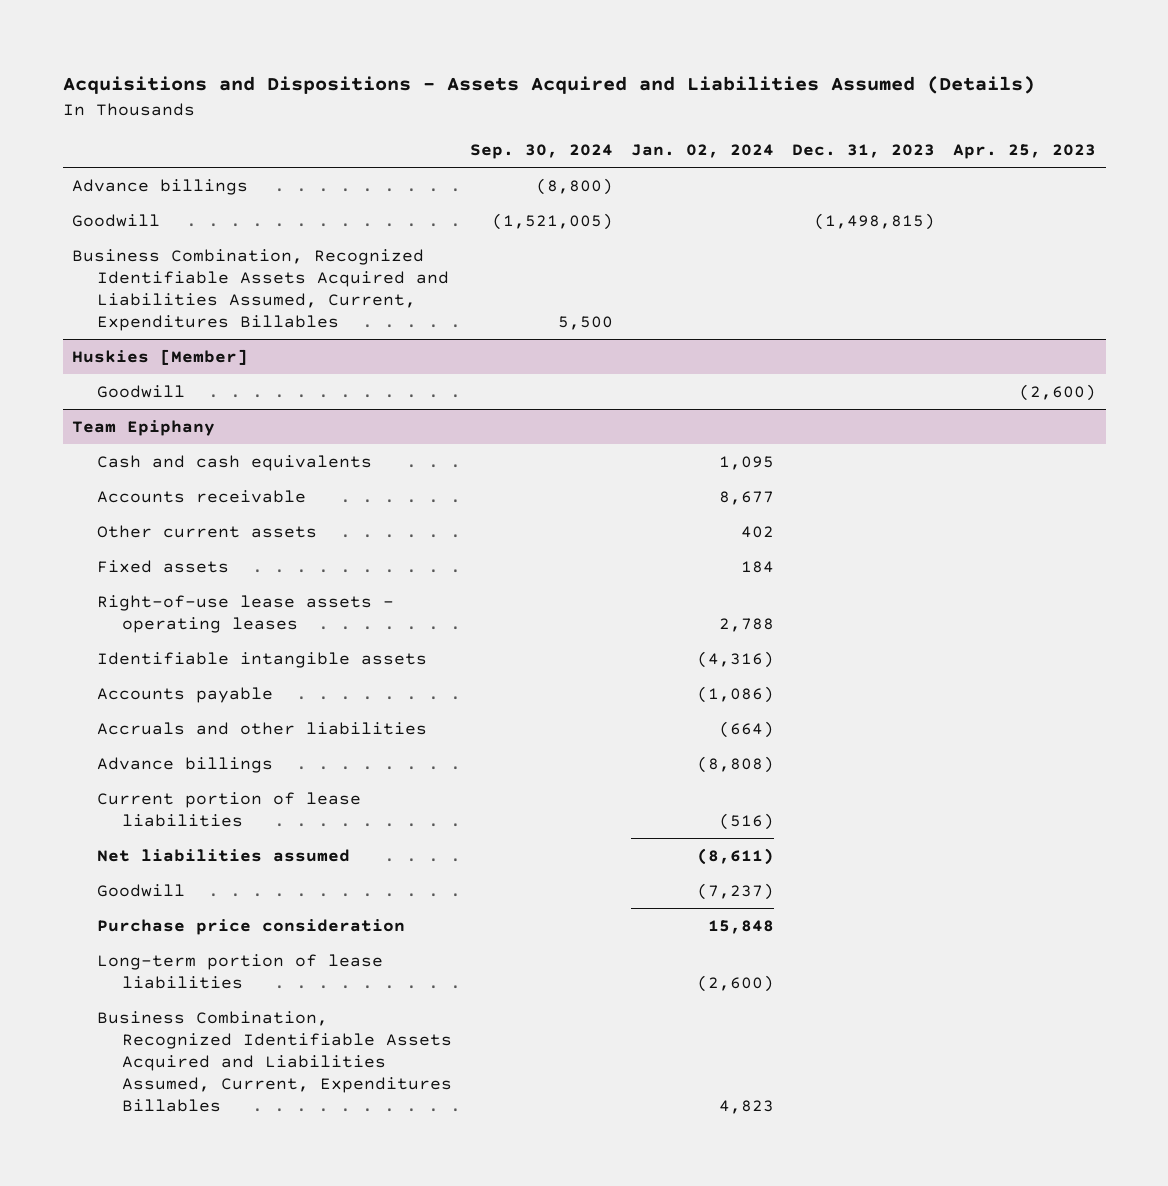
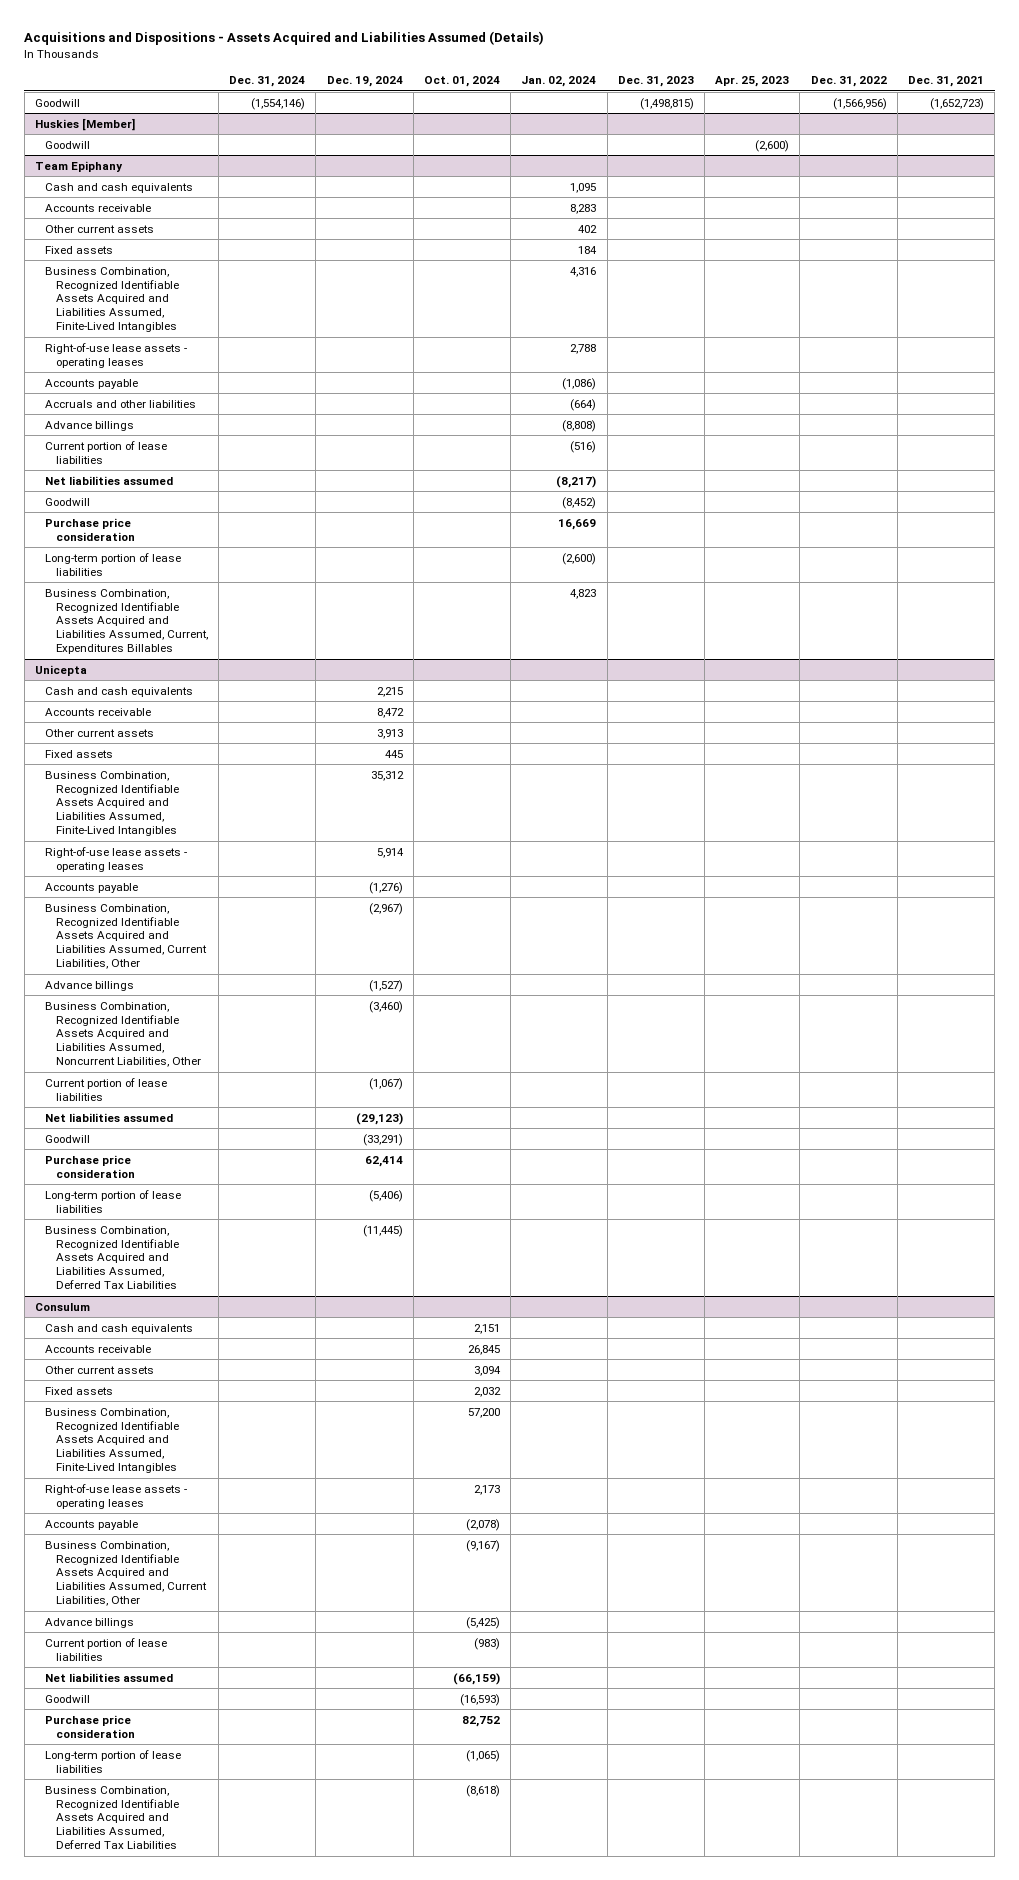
[469,144,613,160] Sep. 30, 2024 -> none
none -> [229,75,306,87] Dec. 31, 2024
none -> [326,75,403,87] Dec. 19, 2024
none -> [423,75,500,87] Oct. 01, 2024
none -> [810,75,887,87] Dec. 31, 2022
none -> [907,75,984,87] Dec. 31, 2021
[71,178,248,195] Advance billings -> none
[71,248,449,331] Business Combination, Recognized Identifiable Assets Acquired and Liabilities Assumed, Current, Expenditures Billables -> none
[719,490,775,505] 8,677 -> [570,203,597,214] 8,283
none -> [45,266,179,333] Business Combination, Recognized Identifiable Assets Acquired and Liabilities Assumed, Finite-Lived Intangibles
[96,651,427,668] Identifiable intangible assets -> none
[697,847,775,865] (8,611) -> [556,475,597,488] (8,217)
[697,882,775,900] (7,237) -> [562,496,597,509] (8,452)
[708,919,775,934] 15,848 -> [558,518,597,530] 16,669
none -> [35,664,88,676] Unicepta
none -> [45,686,194,697] Cash and cash equivalents
none -> [45,707,152,716] Accounts receivable
none -> [45,728,155,737] Other current assets
none -> [45,749,114,758] Fixed assets
none -> [45,770,179,837] Business Combination, Recognized Identifiable Assets Acquired and Liabilities Assumed, Finite-Lived Intangibles
none -> [45,846,188,872] Right-of-use lease assets - operating leases
none -> [45,882,139,893] Accounts payable
none -> [45,903,207,970] Business Combination, Recognized Identifiable Assets Acquired and Liabilities Assumed, Current Liabilities, Other
none -> [45,980,135,991] Advance billings
none -> [45,1001,201,1068] Business Combination, Recognized Identifiable Assets Acquired and Liabilities Assumed, Noncurrent Liabilities, Other
none -> [45,1077,168,1101] Current portion of lease liabilities
none -> [45,1112,174,1122] Net liabilities assumed
none -> [45,1134,91,1143] Goodwill
none -> [45,1154,135,1178] Purchase price consideration
none -> [45,1189,182,1213] Long-term portion of lease liabilities
none -> [45,1225,179,1290] Business Combination, Recognized Identifiable Assets Acquired and Liabilities Assumed, Deferred Tax Liabilities
none -> [35,1302,91,1311] Consulum
none -> [45,1323,194,1334] Cash and cash equivalents
none -> [45,1344,152,1353] Accounts receivable
none -> [45,1365,155,1374] Other current assets
none -> [45,1386,114,1395] Fixed assets
none -> [45,1407,179,1474] Business Combination, Recognized Identifiable Assets Acquired and Liabilities Assumed, Finite-Lived Intangibles
none -> [45,1483,188,1509] Right-of-use lease assets - operating leases
none -> [45,1519,139,1530] Accounts payable
none -> [45,1540,207,1607] Business Combination, Recognized Identifiable Assets Acquired and Liabilities Assumed, Current Liabilities, Other
none -> [45,1617,135,1628] Advance billings
none -> [45,1637,168,1661] Current portion of lease liabilities
none -> [45,1672,174,1682] Net liabilities assumed
none -> [45,1694,91,1703] Goodwill
none -> [45,1714,135,1738] Purchase price consideration
none -> [45,1749,182,1773] Long-term portion of lease liabilities
none -> [45,1785,179,1850] Business Combination, Recognized Identifiable Assets Acquired and Liabilities Assumed, Deferred Tax Liabilities

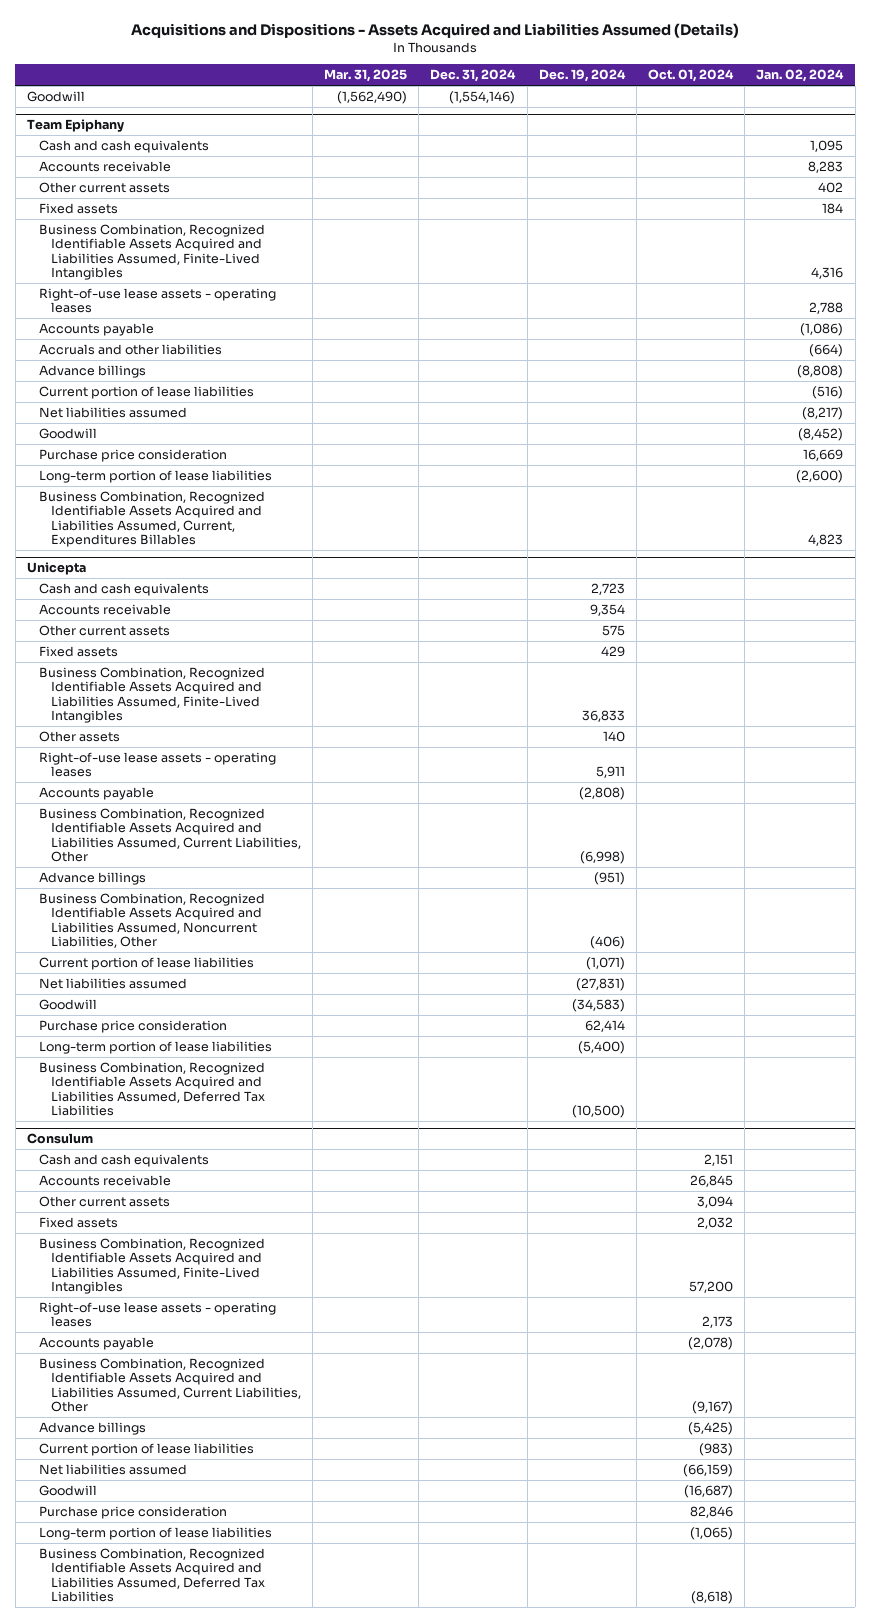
[617,75,694,87] Dec. 31, 2023 -> none
[715,75,790,87] Apr. 25, 2023 -> none
[810,75,887,87] Dec. 31, 2022 -> none
[907,75,984,87] Dec. 31, 2021 -> none
none -> [324,69,408,83] Mar. 31, 2025
[35,117,136,131] Huskies [Member] -> none
[45,140,91,149] Goodwill -> none
[376,686,403,697] 2,215 -> [590,583,625,596] 2,723
[376,707,404,718] 8,472 -> [589,604,625,617] 9,354
[376,728,403,739] 3,913 -> [601,625,625,637] 575
[384,749,403,758] 445 -> [600,646,625,658] 429
[370,770,404,781] 35,312 -> [581,710,625,723] 36,833
none -> [39,731,121,743] Other assets
[376,847,404,858] 5,914 -> [595,766,625,779] 5,911
[368,881,403,894] (1,276) -> [578,787,625,801] (2,808)
[368,902,403,915] (2,967) -> [579,851,625,865] (6,998)
[368,979,403,992] (1,527) -> [593,872,625,886] (951)
[368,1000,403,1013] (3,460) -> [589,936,625,950] (406)
[368,1077,403,1090] (1,067) -> [585,957,625,971] (1,071)
[355,1112,403,1125] (29,123) -> [575,978,625,992] (27,831)
[362,1133,403,1146] (33,291) -> [571,999,625,1013] (34,583)
[368,1189,403,1202] (5,406) -> [577,1041,625,1055] (5,400)
[362,1224,403,1237] (11,445) -> [571,1105,625,1119] (10,500)
[459,1693,500,1706] (16,593) -> [684,1485,734,1499] (16,687)
[461,1715,500,1727] 82,752 -> [690,1506,734,1519] 82,846

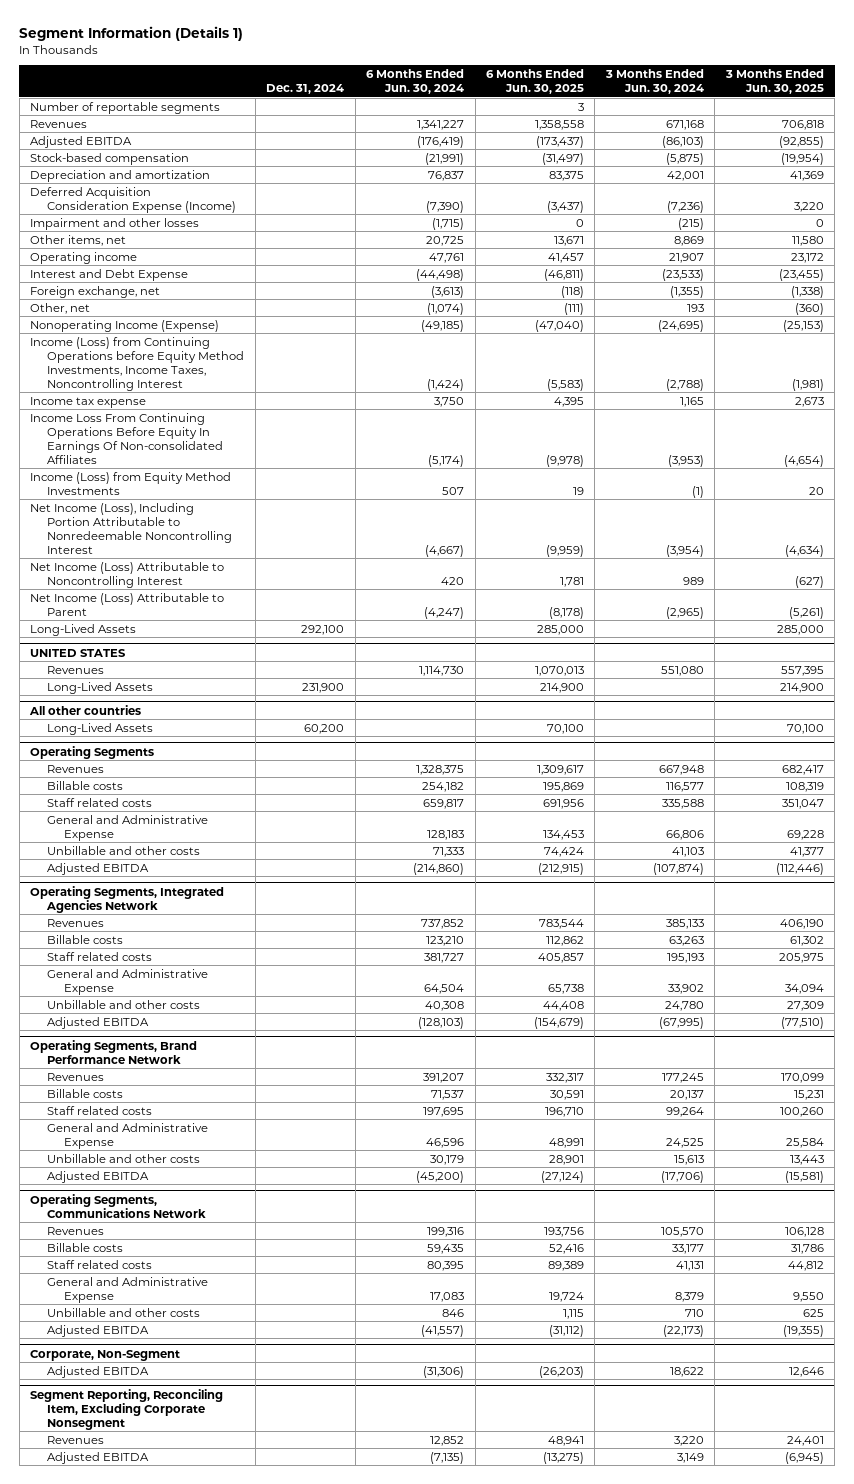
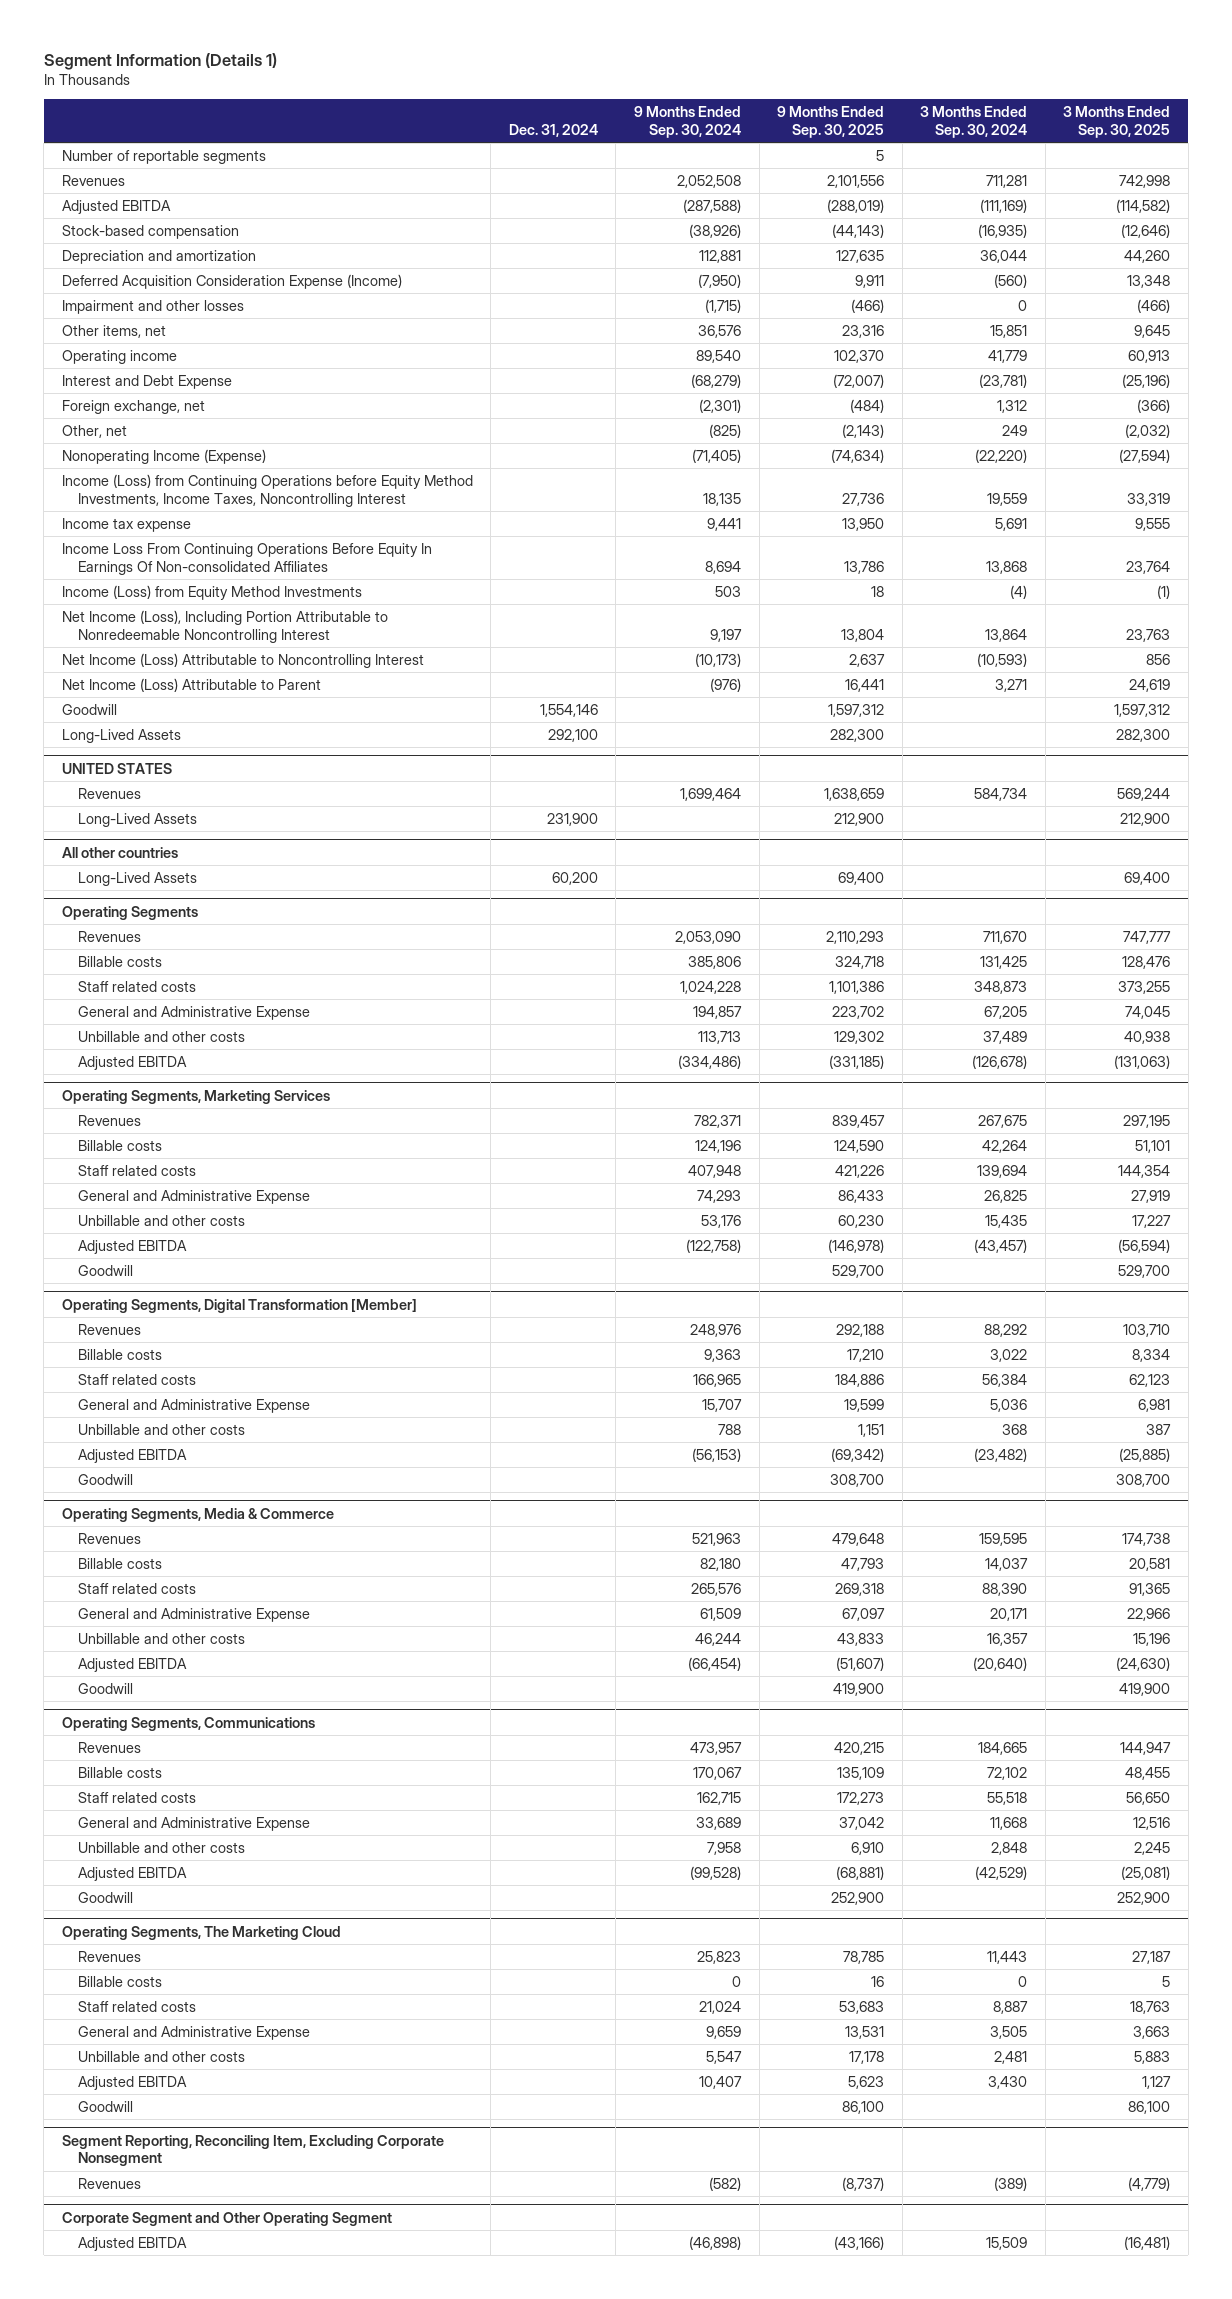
[366,69,465,95] 6 Months Ended Jun. 30, 2024 -> none
[485,69,584,95] 6 Months Ended Jun. 30, 2025 -> none
[604,69,704,95] 3 Months Ended Jun. 30, 2024 -> none
[724,69,824,95] 3 Months Ended Jun. 30, 2025 -> none
none -> [633,105,741,138] 9 Months Ended Sep. 30, 2024
none -> [777,105,885,138] 9 Months Ended Sep. 30, 2025
none -> [920,105,1028,138] 3 Months Ended Sep. 30, 2024
none -> [1063,105,1171,138] 3 Months Ended Sep. 30, 2025
none -> [61,703,117,715] Goodwill
[30,885,225,913] Operating Segments, Integrated Agencies Network -> none
[47,918,105,927] Revenues -> none
[47,934,124,944] Billable costs -> none
[47,951,153,961] Staff related costs -> none
[47,968,209,995] General and Administrative Expense -> none
[47,999,201,1009] Unbillable and other costs -> none
[47,1016,150,1029] Adjusted EBITDA -> none
[30,1039,198,1064] Operating Segments, Brand Performance Network -> none
[47,1072,105,1081] Revenues -> none
[47,1088,124,1098] Billable costs -> none
[47,1105,153,1115] Staff related costs -> none
[47,1122,209,1149] General and Administrative Expense -> none
[47,1153,201,1163] Unbillable and other costs -> none
[47,1170,150,1183] Adjusted EBITDA -> none
none -> [61,1089,330,1104] Operating Segments, Marketing Services
none -> [78,1114,142,1126] Revenues
none -> [78,1139,163,1151] Billable costs
none -> [78,1164,197,1176] Staff related costs
none -> [78,1189,311,1204] General and Administrative Expense
none -> [78,1214,246,1226] Unbillable and other costs
none -> [78,1239,188,1254] Adjusted EBITDA
none -> [78,1264,134,1276] Goodwill
none -> [61,1298,417,1313] Operating Segments, Digital Transformation [Member]
none -> [78,1323,142,1335] Revenues
none -> [78,1348,163,1360] Billable costs
none -> [78,1373,197,1385] Staff related costs
none -> [78,1398,311,1413] General and Administrative Expense
none -> [78,1423,246,1435] Unbillable and other costs
none -> [78,1448,188,1463] Adjusted EBITDA
none -> [78,1473,134,1485] Goodwill
none -> [61,1507,334,1522] Operating Segments, Media & Commerce
none -> [78,1532,142,1544] Revenues
none -> [78,1557,163,1569] Billable costs
none -> [78,1582,197,1594] Staff related costs
none -> [78,1607,311,1622] General and Administrative Expense
none -> [78,1632,246,1644] Unbillable and other costs
none -> [78,1657,188,1672] Adjusted EBITDA
none -> [78,1682,134,1694] Goodwill
[30,1193,207,1218] Operating Segments, Communications Network -> [61,1716,315,1731] Operating Segments, Communications
[30,1349,181,1361] Corporate, Non-Segment -> none
[47,1365,150,1378] Adjusted EBITDA -> none
none -> [78,1891,134,1903] Goodwill
none -> [61,1925,341,1940] Operating Segments, The Marketing Cloud
none -> [78,1950,142,1962] Revenues
none -> [78,1975,163,1987] Billable costs
none -> [78,2000,197,2012] Staff related costs
none -> [78,2025,311,2040] General and Administrative Expense
none -> [78,2050,246,2062] Unbillable and other costs
none -> [78,2075,188,2090] Adjusted EBITDA
none -> [78,2100,134,2112] Goodwill
[47,1451,150,1464] Adjusted EBITDA -> none
none -> [61,2211,392,2226] Corporate Segment and Other Operating Segment
none -> [78,2236,188,2251] Adjusted EBITDA

